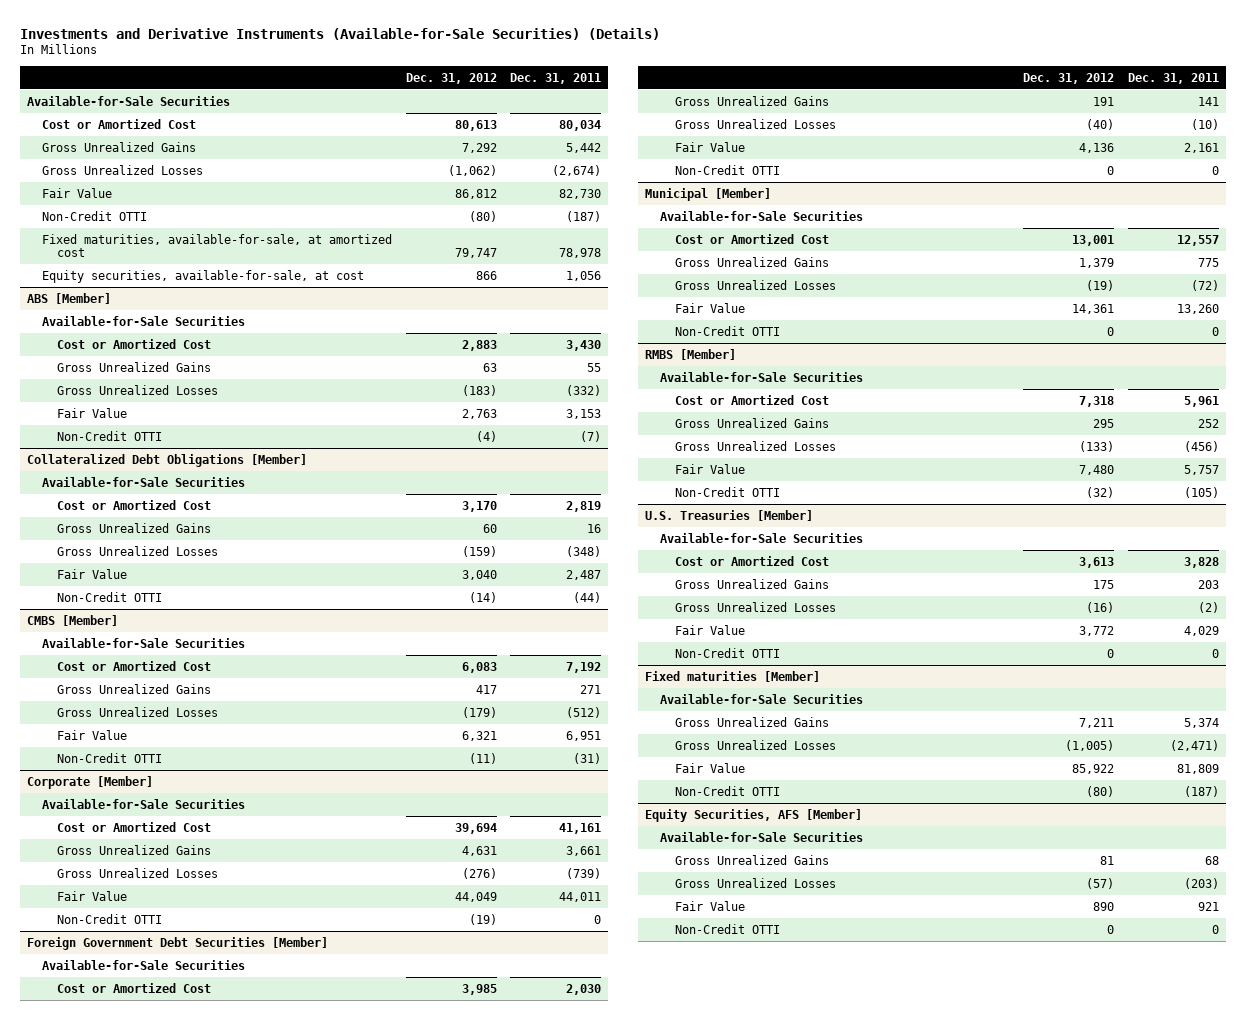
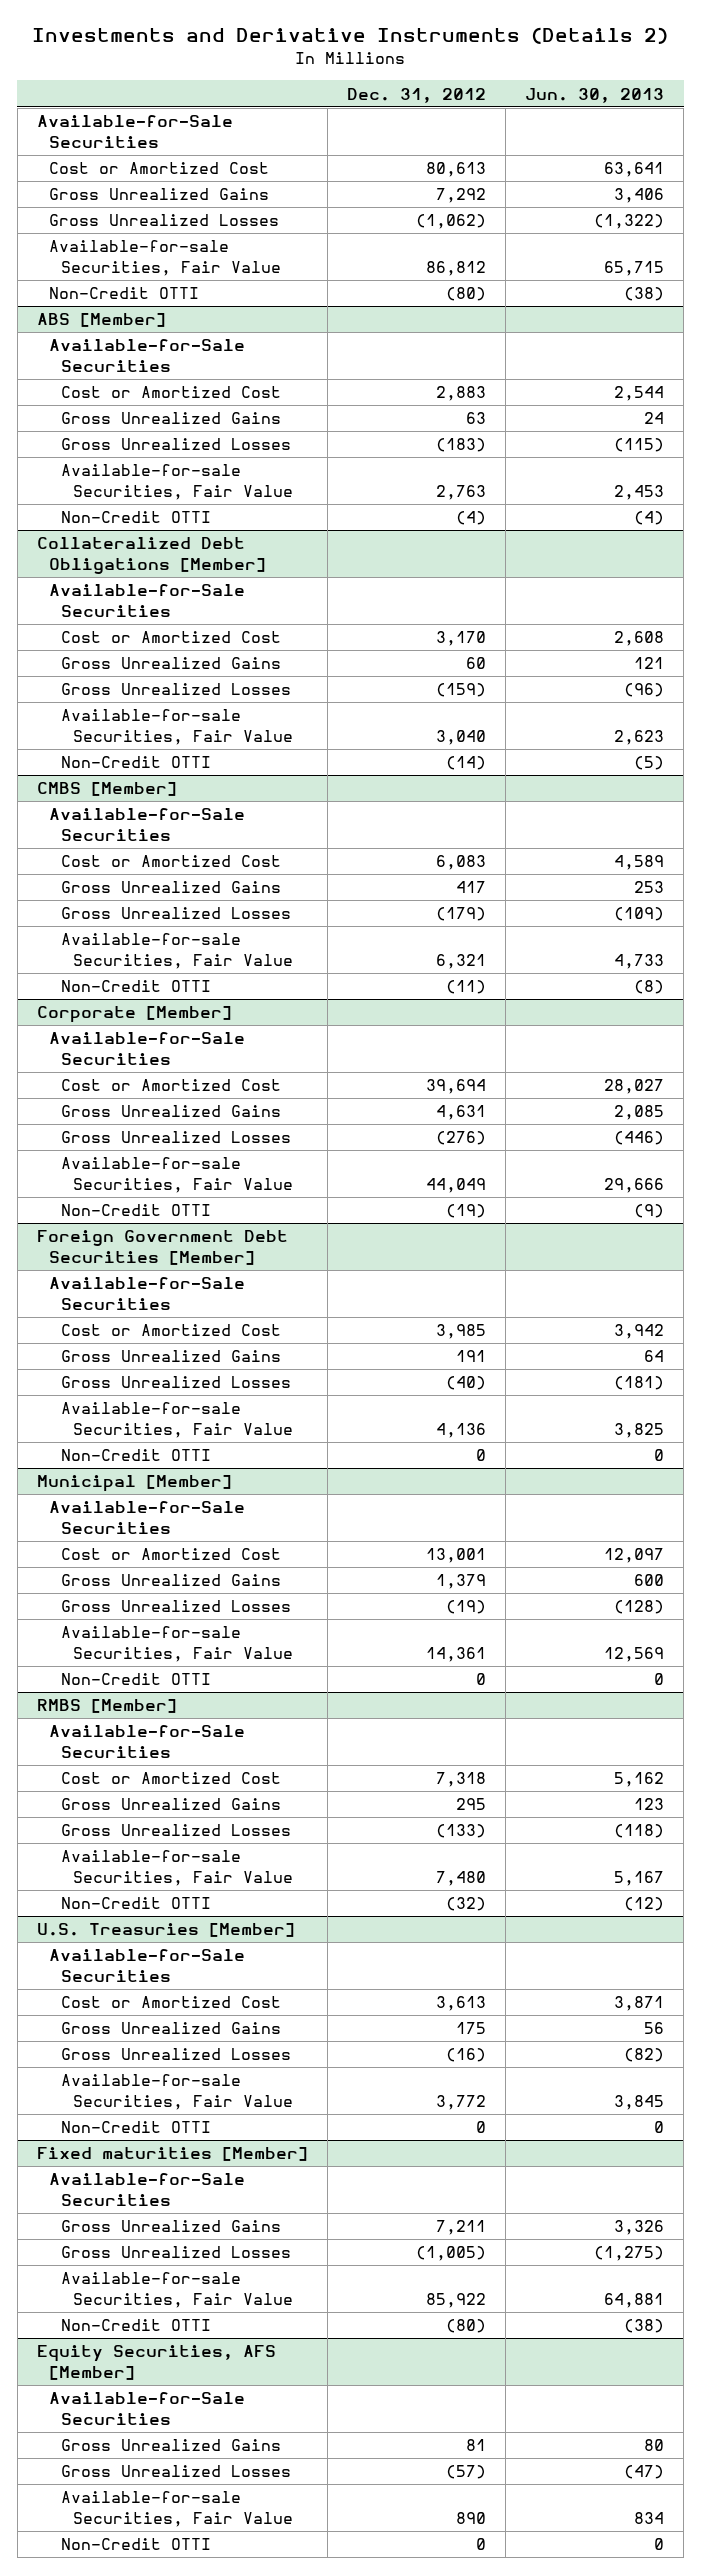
[20,27,661,40] Investments and Derivative Instruments (Available-for-Sale Securities) (Details) -> [32,27,669,45] Investments and Derivative Instruments (Details 2)
[510,72,602,84] Dec. 31, 2011 -> none
none -> [525,87,665,103] Jun. 30, 2013
[42,187,113,198] Fair Value -> [48,240,281,277] Available-for-sale Securities, Fair Value
[42,233,393,258] Fixed maturities, available-for-sale, at amortized cost -> none
[42,269,365,283] Equity securities, available-for-sale, at cost -> none
[57,407,128,418] Fair Value -> [60,464,293,501] Available-for-sale Securities, Fair Value
[57,568,128,579] Fair Value -> [60,709,293,746] Available-for-sale Securities, Fair Value
[57,729,128,740] Fair Value -> [60,933,293,970] Available-for-sale Securities, Fair Value
[57,890,128,901] Fair Value -> [60,1157,293,1194] Available-for-sale Securities, Fair Value
[674,141,745,152] Fair Value -> [60,1402,293,1439] Available-for-sale Securities, Fair Value
[674,302,745,313] Fair Value -> [60,1626,293,1663] Available-for-sale Securities, Fair Value
[674,463,745,474] Fair Value -> [60,1850,293,1887] Available-for-sale Securities, Fair Value
[674,624,745,635] Fair Value -> [60,2074,293,2111] Available-for-sale Securities, Fair Value
[674,762,745,773] Fair Value -> [60,2272,293,2309] Available-for-sale Securities, Fair Value
[674,900,745,911] Fair Value -> [60,2491,293,2528] Available-for-sale Securities, Fair Value

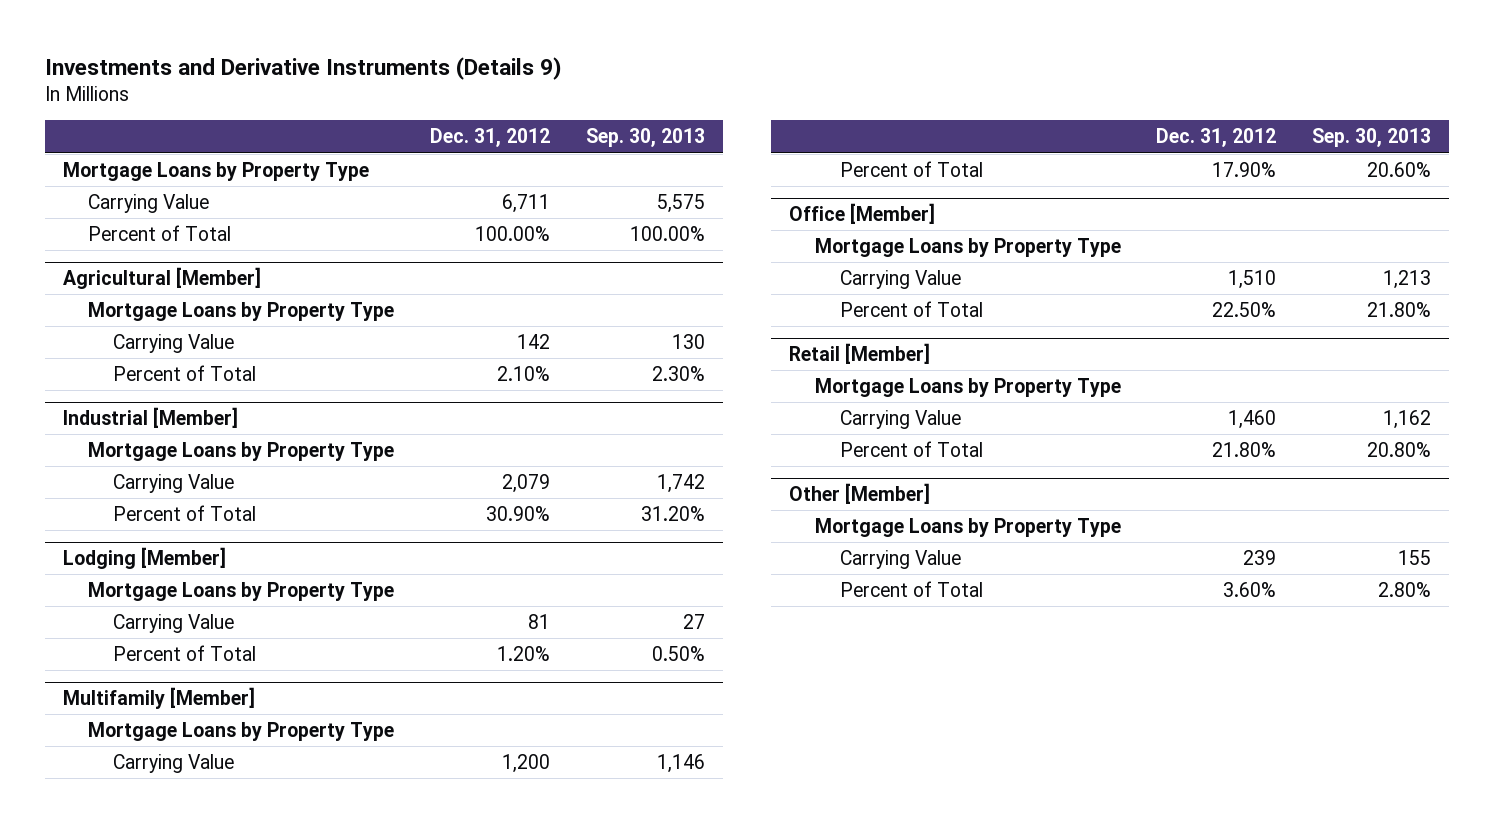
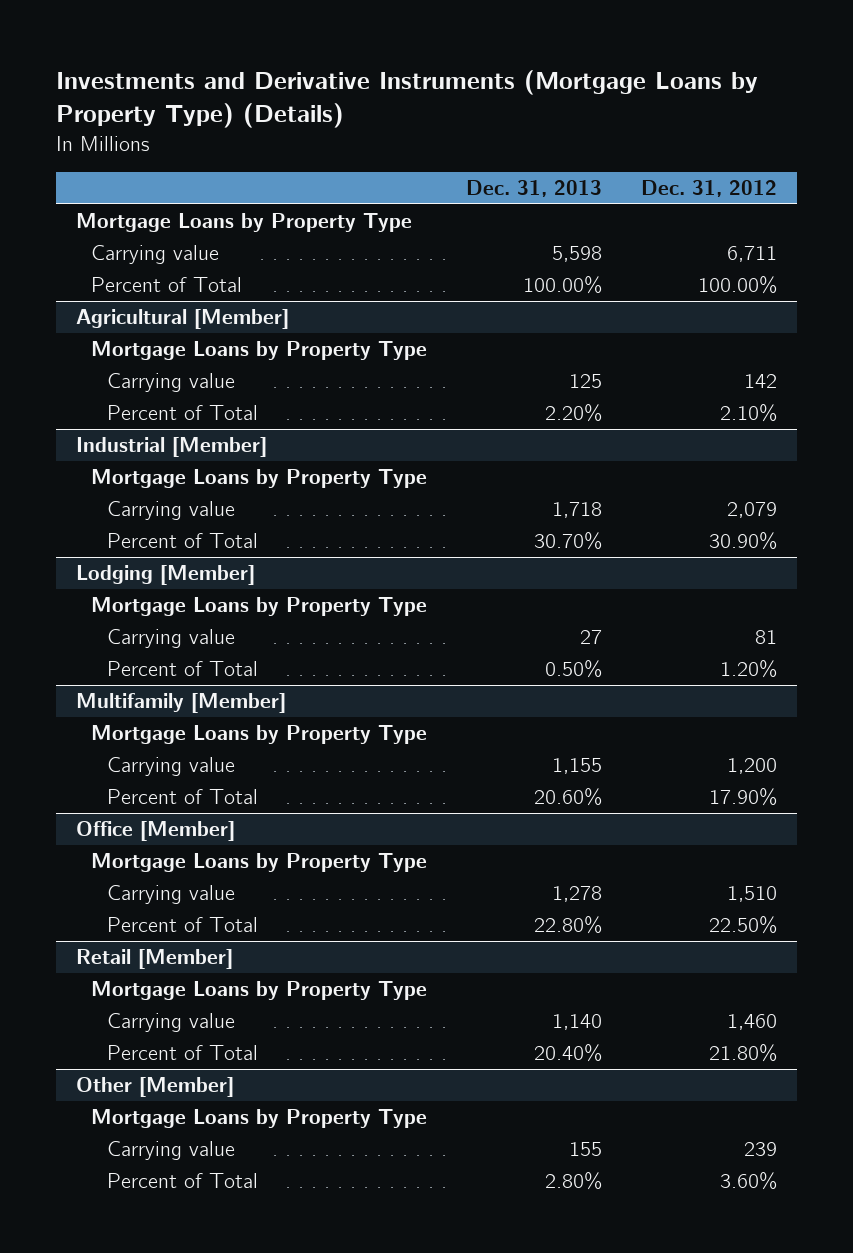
[44,56,562,80] Investments and Derivative Instruments (Details 9) -> [56,70,759,129] Investments and Derivative Instruments (Mortgage Loans by Property Type) (Details)
[585,128,705,148] Sep. 30, 2013 -> none
none -> [466,180,603,198] Dec. 31, 2013
[88,193,210,213] Carrying Value -> [91,245,220,265] Carrying value
[113,333,235,353] Carrying Value -> [107,373,236,393] Carrying value
[113,473,235,493] Carrying Value -> [107,501,236,521] Carrying value
[113,613,235,633] Carrying Value -> [107,629,236,649] Carrying value
[113,753,235,773] Carrying Value -> [107,757,236,777] Carrying value
[839,269,961,289] Carrying Value -> [107,885,236,905] Carrying value
[839,409,961,429] Carrying Value -> [107,1013,236,1033] Carrying value
[839,549,961,569] Carrying Value -> [107,1141,236,1161] Carrying value

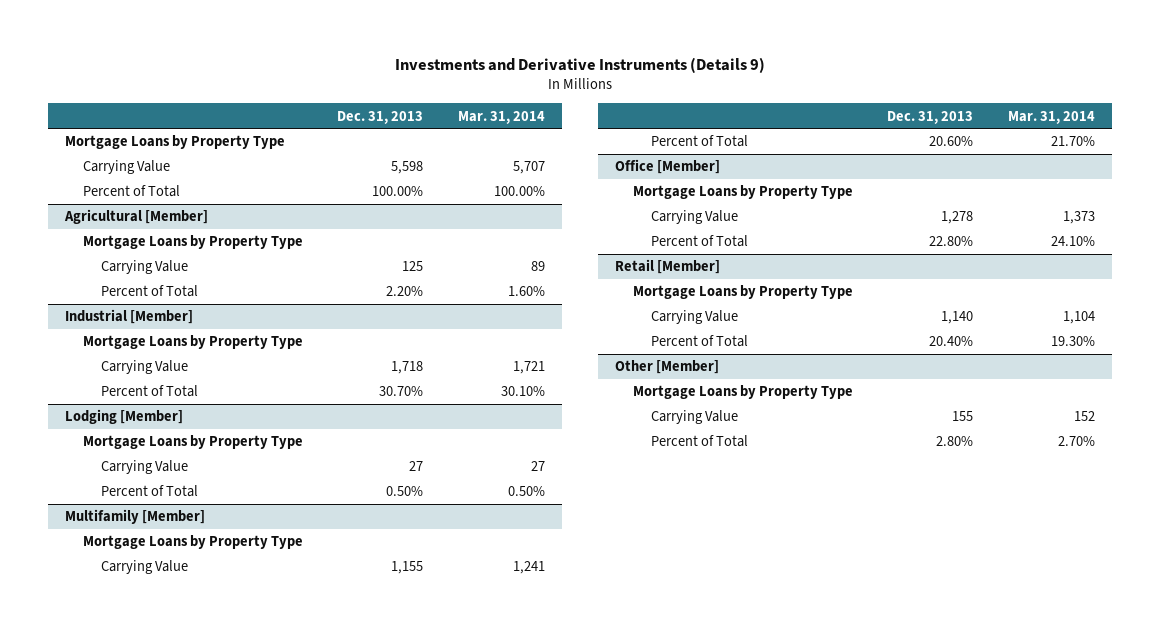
[56,70,759,129] Investments and Derivative Instruments (Mortgage Loans by Property Type) (Details) -> [394,56,765,73] Investments and Derivative Instruments (Details 9)
[641,180,778,198] Dec. 31, 2012 -> none
none -> [457,110,545,124] Mar. 31, 2014
[91,245,220,265] Carrying value -> [82,160,170,175] Carrying Value
[107,373,236,393] Carrying value -> [101,260,189,275] Carrying Value
[107,501,236,521] Carrying value -> [101,360,189,375] Carrying Value
[107,629,236,649] Carrying value -> [101,460,189,475] Carrying Value
[107,757,236,777] Carrying value -> [101,560,189,575] Carrying Value
[107,885,236,905] Carrying value -> [651,210,739,225] Carrying Value
[107,1013,236,1033] Carrying value -> [651,310,739,325] Carrying Value
[107,1141,236,1161] Carrying value -> [651,410,739,425] Carrying Value

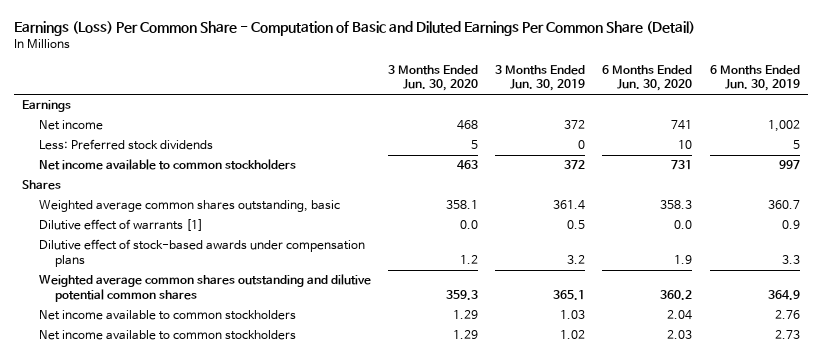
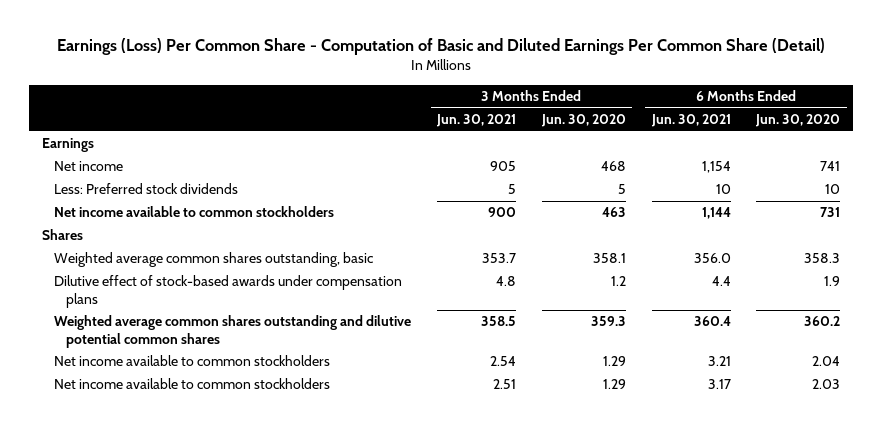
[495,64,586,92] 3 Months Ended Jun. 30, 2019 -> none
[709,64,800,92] 6 Months Ended Jun. 30, 2019 -> none
none -> [435,114,516,128] Jun. 30, 2021
none -> [650,114,731,128] Jun. 30, 2021
[38,219,203,232] Dilutive effect of warrants [1] -> none

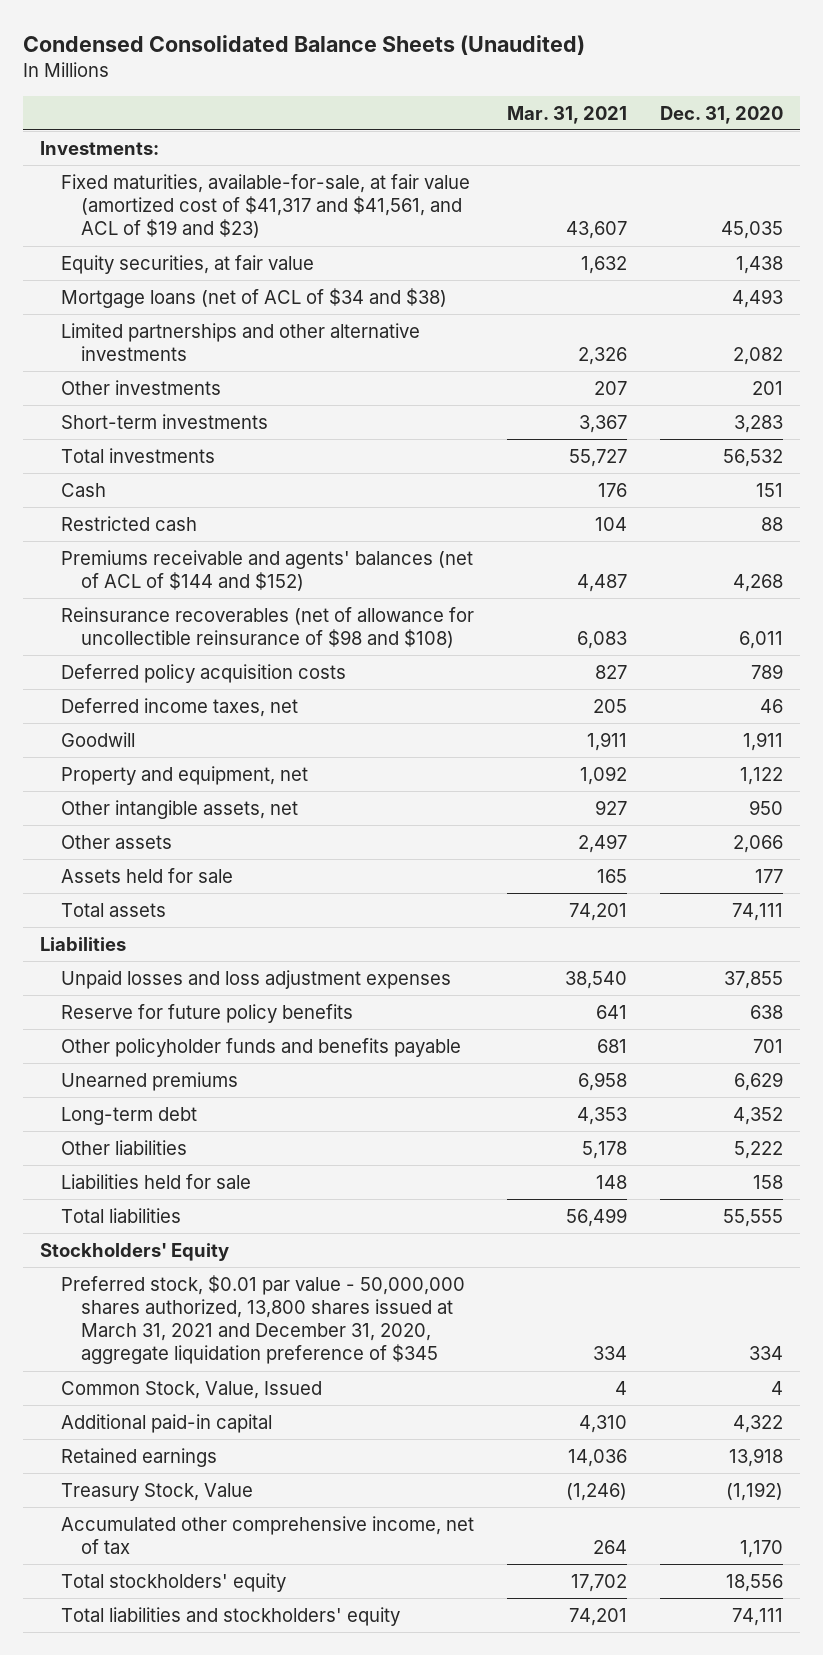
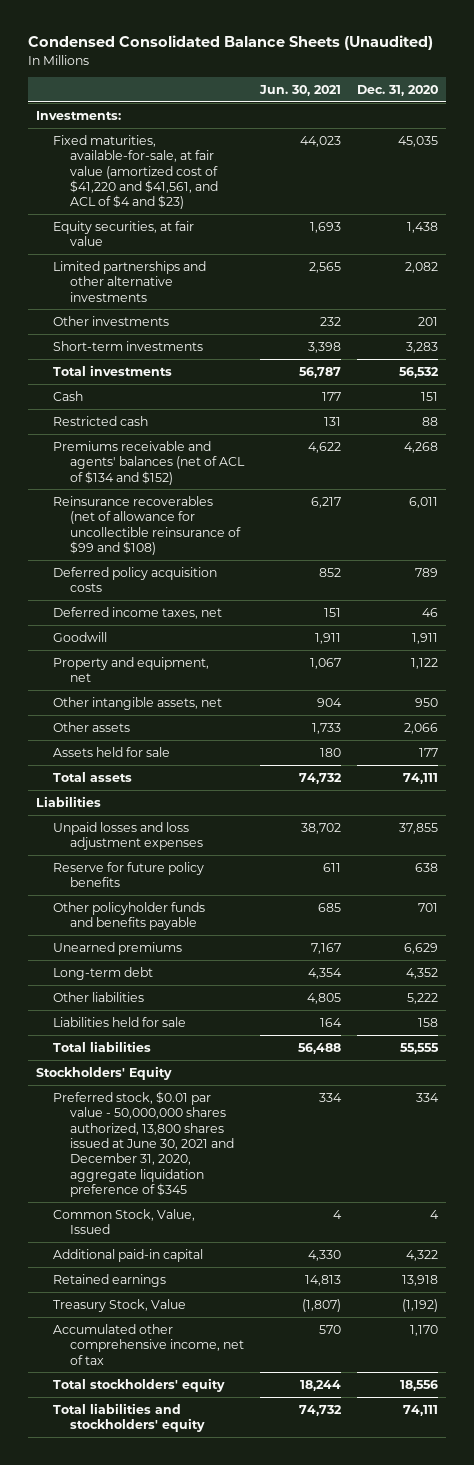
[506,105,627,124] Mar. 31, 2021 -> none
none -> [259,85,342,97] Jun. 30, 2021
[60,173,470,239] Fixed maturities, available-for-sale, at fair value (amortized cost of $41,317 and $41,561, and ACL of $19 and $23) -> [53,134,219,210] Fixed maturities, available-for-sale, at fair value (amortized cost of $41,220 and $41,561, and ACL of $4 and $23)
[60,287,447,308] Mortgage loans (net of ACL of $34 and $38) -> none
[60,549,473,592] Premiums receivable and agents' balances (net of ACL of $144 and $152) -> [53,440,246,485] Premiums receivable and agents' balances (net of ACL of $134 and $152)
[60,606,474,649] Reinsurance recoverables (net of allowance for uncollectible reinsurance of $98 and $108) -> [53,495,242,555] Reinsurance recoverables (net of allowance for uncollectible reinsurance of $99 and $108)
[60,1274,465,1365] Preferred stock, $0.01 par value - 50,000,000 shares authorized, 13,800 shares issued at March 31, 2021 and December 31, 2020, aggregate liquidation preference of $345 -> [53,1090,235,1198] Preferred stock, $0.01 par value - 50,000,000 shares authorized, 13,800 shares issued at June 30, 2021 and December 31, 2020, aggregate liquidation preference of $345

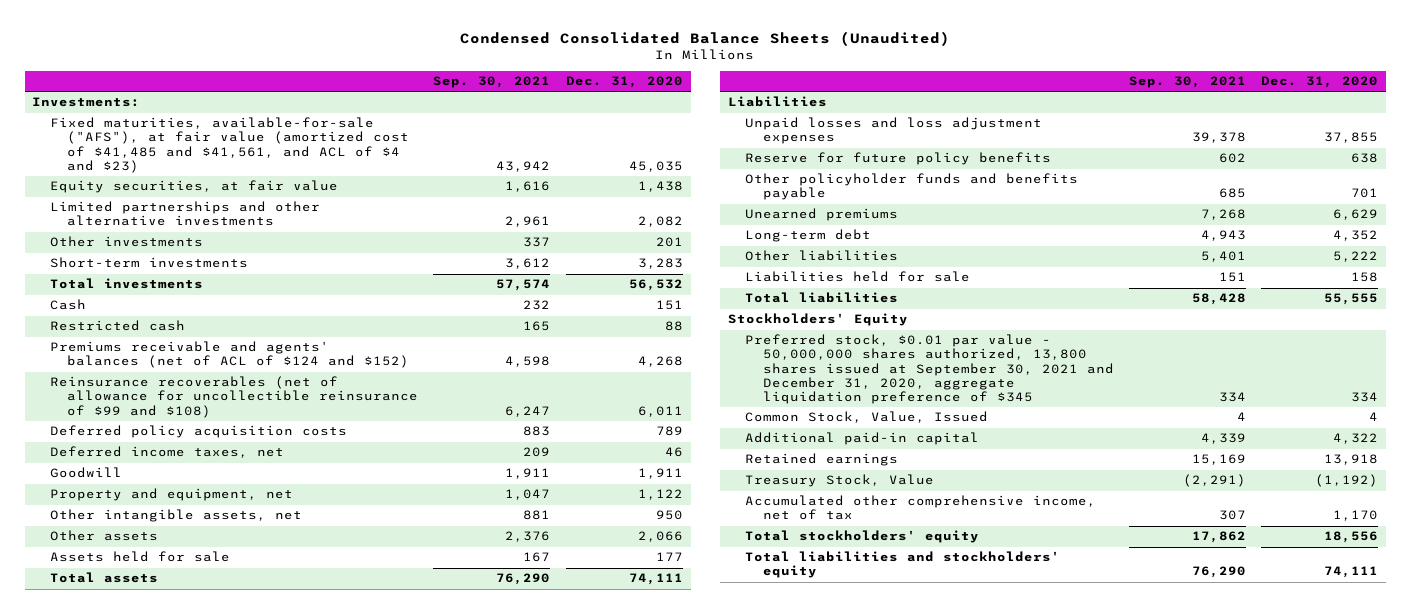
[259,85,342,97] Jun. 30, 2021 -> none
none -> [433,76,551,89] Sep. 30, 2021
[53,134,219,210] Fixed maturities, available-for-sale, at fair value (amortized cost of $41,220 and $41,561, and ACL of $4 and $23) -> [49,117,410,173] Fixed maturities, available-for-sale ("AFS"), at fair value (amortized cost of $41,485 and $41,561, and ACL of $4 and $23)
[53,440,246,485] Premiums receivable and agents' balances (net of ACL of $134 and $152) -> [49,341,410,369] Premiums receivable and agents' balances (net of ACL of $124 and $152)
[53,1090,235,1198] Preferred stock, $0.01 par value - 50,000,000 shares authorized, 13,800 shares issued at June 30, 2021 and December 31, 2020, aggregate liquidation preference of $345 -> [745,334,1114,404] Preferred stock, $0.01 par value - 50,000,000 shares authorized, 13,800 shares issued at September 30, 2021 and December 31, 2020, aggregate liquidation preference of $345

